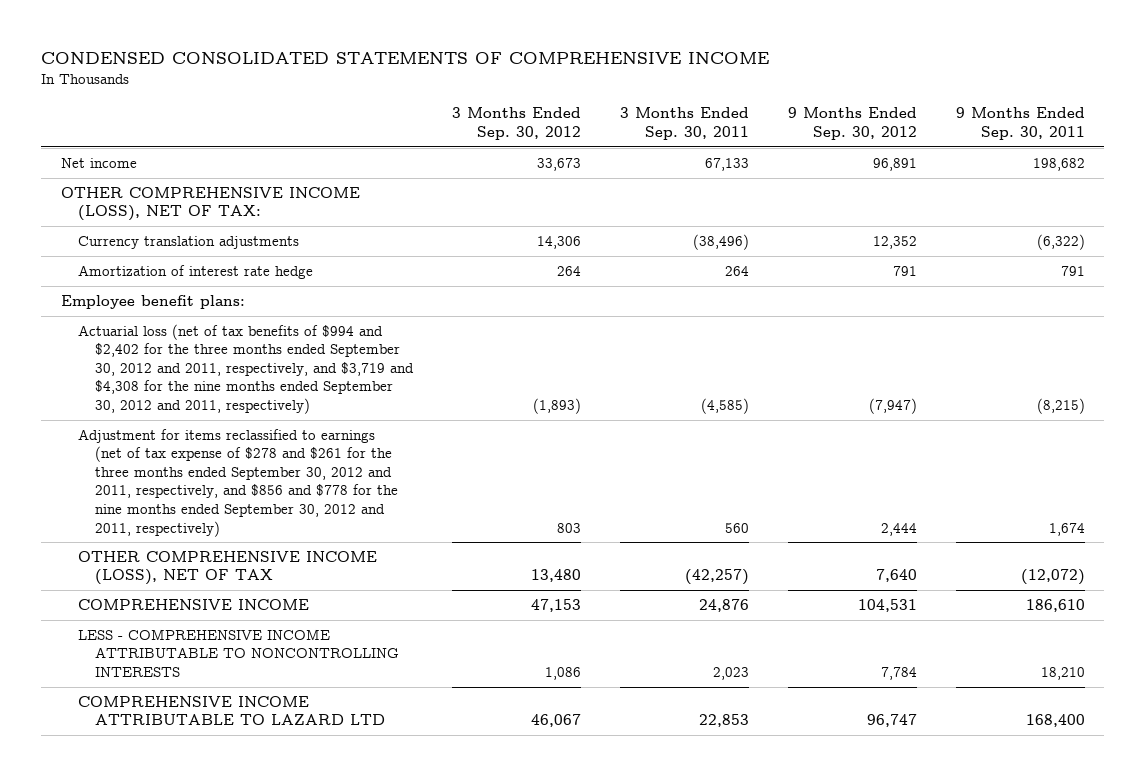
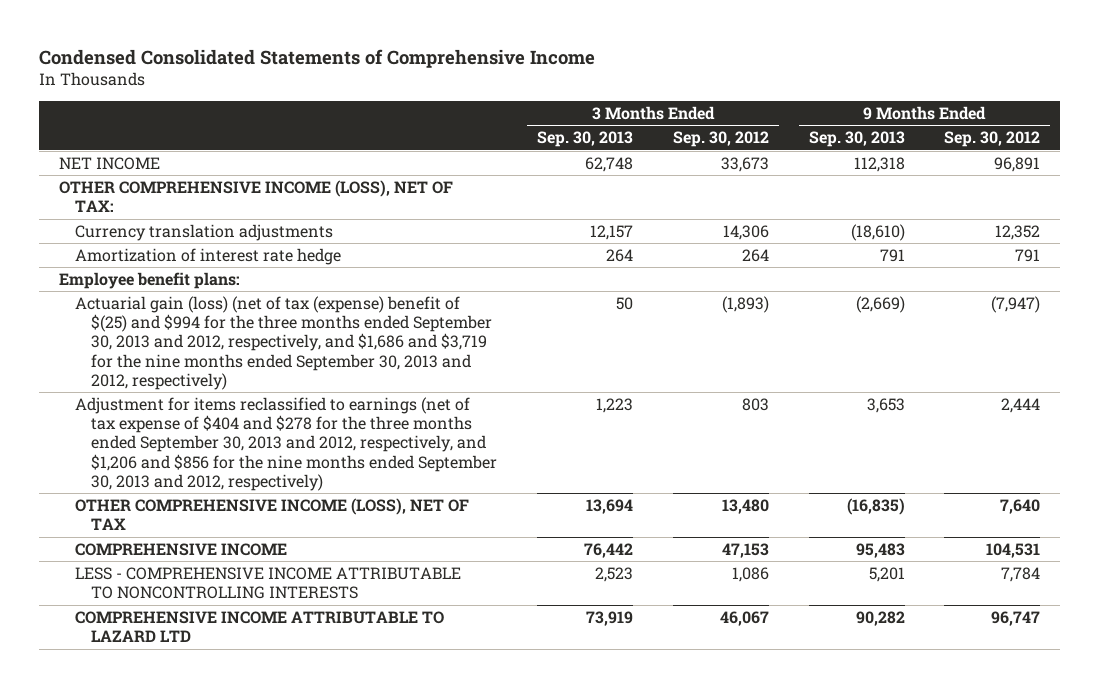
[41,51,770,64] CONDENSED CONSOLIDATED STATEMENTS OF COMPREHENSIVE INCOME -> [38,48,595,68] Condensed Consolidated Statements of Comprehensive Income
[619,107,749,140] 3 Months Ended Sep. 30, 2011 -> none
[955,107,1085,140] 9 Months Ended Sep. 30, 2011 -> none
none -> [537,131,634,148] Sep. 30, 2013
none -> [808,131,905,148] Sep. 30, 2013
[60,157,137,168] Net income -> [58,156,160,170] NET INCOME
[77,323,415,415] Actuarial loss (net of tax benefits of $994 and $2,402 for the three months ended September 30, 2012 and 2011, respectively, and $3,719 and $4,308 for the nine months ended September 30, 2012 and 2011, respectively) -> [75,295,493,390] Actuarial gain (loss) (net of tax (expense) benefit of $(25) and $994 for the three months ended September 30, 2013 and 2012, respectively, and $1,686 and $3,719 for the nine months ended September 30, 2013 and 2012, respectively)
[77,428,399,537] Adjustment for items reclassified to earnings (net of tax expense of $278 and $261 for the three months ended September 30, 2012 and 2011, respectively, and $856 and $778 for the nine months ended September 30, 2012 and 2011, respectively) -> [75,396,498,491] Adjustment for items reclassified to earnings (net of tax expense of $404 and $278 for the three months ended September 30, 2013 and 2012, respectively, and $1,206 and $856 for the nine months ended September 30, 2013 and 2012, respectively)

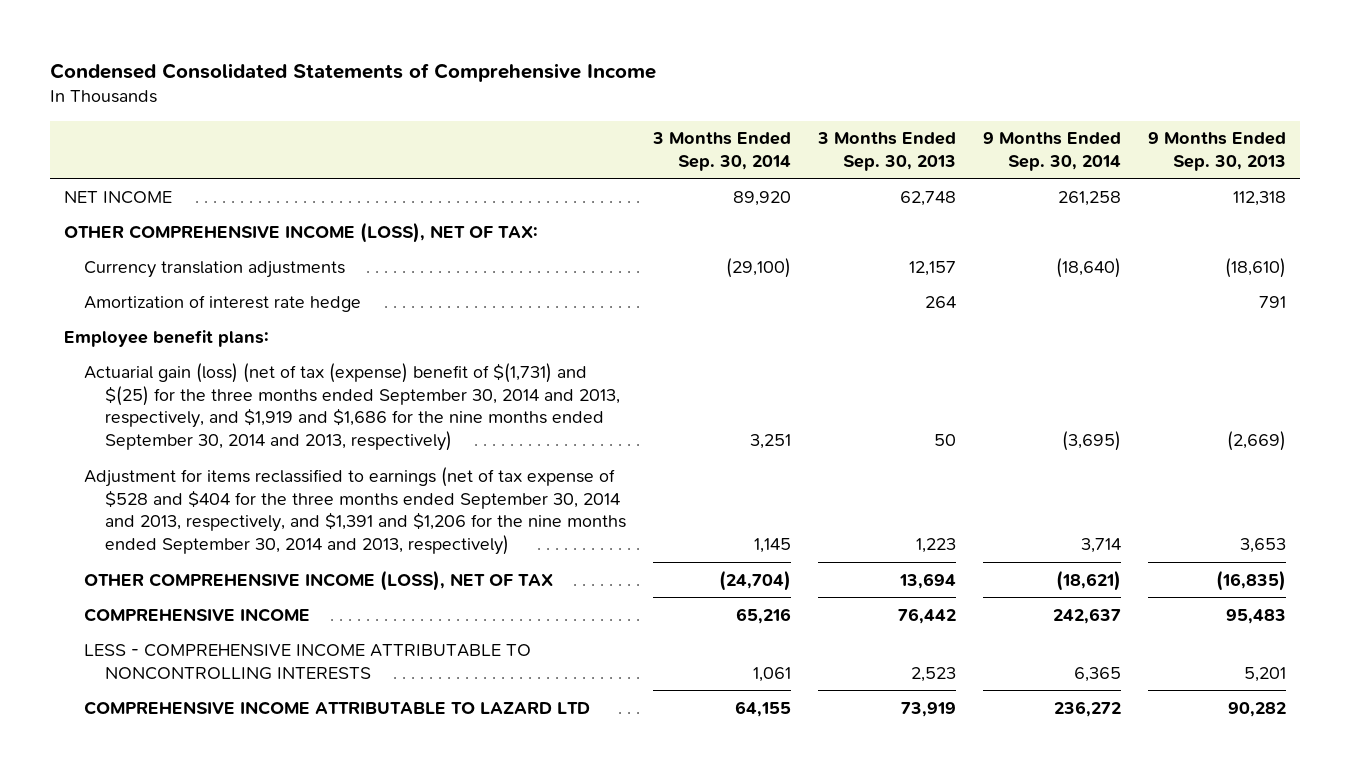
[672,131,769,148] Sep. 30, 2012 -> none
[944,131,1041,148] Sep. 30, 2012 -> none
none -> [652,132,792,172] 3 Months Ended Sep. 30, 2014
none -> [983,132,1122,172] 9 Months Ended Sep. 30, 2014
[75,295,493,390] Actuarial gain (loss) (net of tax (expense) benefit of $(25) and $994 for the three months ended September 30, 2013 and 2012, respectively, and $1,686 and $3,719 for the nine months ended September 30, 2013 and 2012, respectively) -> [84,362,621,452] Actuarial gain (loss) (net of tax (expense) benefit of $(1,731) and $(25) for the three months ended September 30, 2014 and 2013, respectively, and $1,919 and $1,686 for the nine months ended September 30, 2014 and 2013, respectively)
[75,396,498,491] Adjustment for items reclassified to earnings (net of tax expense of $404 and $278 for the three months ended September 30, 2013 and 2012, respectively, and $1,206 and $856 for the nine months ended September 30, 2013 and 2012, respectively) -> [84,466,627,556] Adjustment for items reclassified to earnings (net of tax expense of $528 and $404 for the three months ended September 30, 2014 and 2013, respectively, and $1,391 and $1,206 for the nine months ended September 30, 2014 and 2013, respectively)

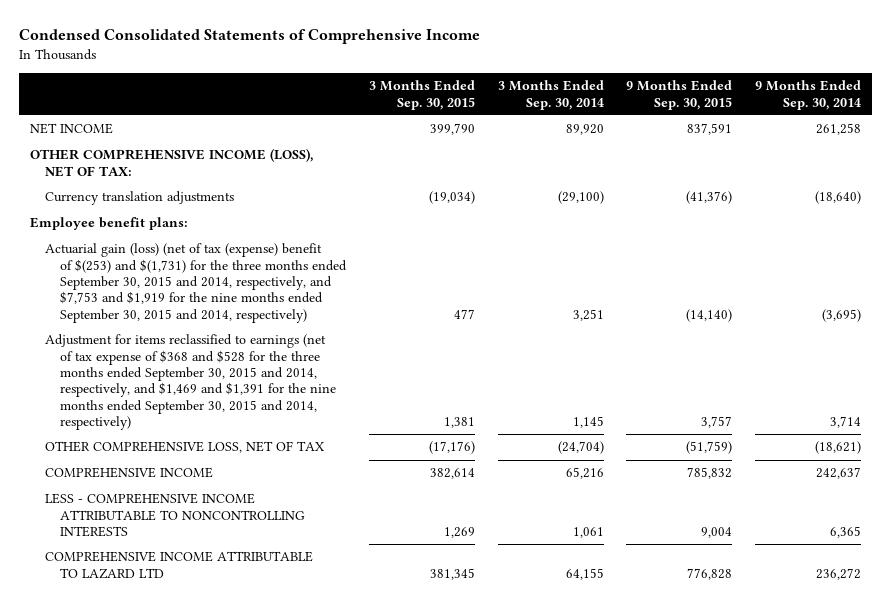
[817,132,957,172] 3 Months Ended Sep. 30, 2013 -> none
[1148,132,1287,172] 9 Months Ended Sep. 30, 2013 -> none
none -> [369,80,476,110] 3 Months Ended Sep. 30, 2015
none -> [626,80,733,110] 9 Months Ended Sep. 30, 2015
[84,294,362,312] Amortization of interest rate hedge -> none
[84,362,621,452] Actuarial gain (loss) (net of tax (expense) benefit of $(1,731) and $(25) for the three months ended September 30, 2014 and 2013, respectively, and $1,919 and $1,686 for the nine months ended September 30, 2014 and 2013, respectively) -> [45,243,348,323] Actuarial gain (loss) (net of tax (expense) benefit of $(253) and $(1,731) for the three months ended September 30, 2015 and 2014, respectively, and $7,753 and $1,919 for the nine months ended September 30, 2015 and 2014, respectively)
[84,466,627,556] Adjustment for items reclassified to earnings (net of tax expense of $528 and $404 for the three months ended September 30, 2014 and 2013, respectively, and $1,391 and $1,206 for the nine months ended September 30, 2014 and 2013, respectively) -> [45,334,337,430] Adjustment for items reclassified to earnings (net of tax expense of $368 and $528 for the three months ended September 30, 2015 and 2014, respectively, and $1,469 and $1,391 for the nine months ended September 30, 2015 and 2014, respectively)
[84,569,554,591] OTHER COMPREHENSIVE INCOME (LOSS), NET OF TAX -> [45,441,326,454] OTHER COMPREHENSIVE LOSS, NET OF TAX

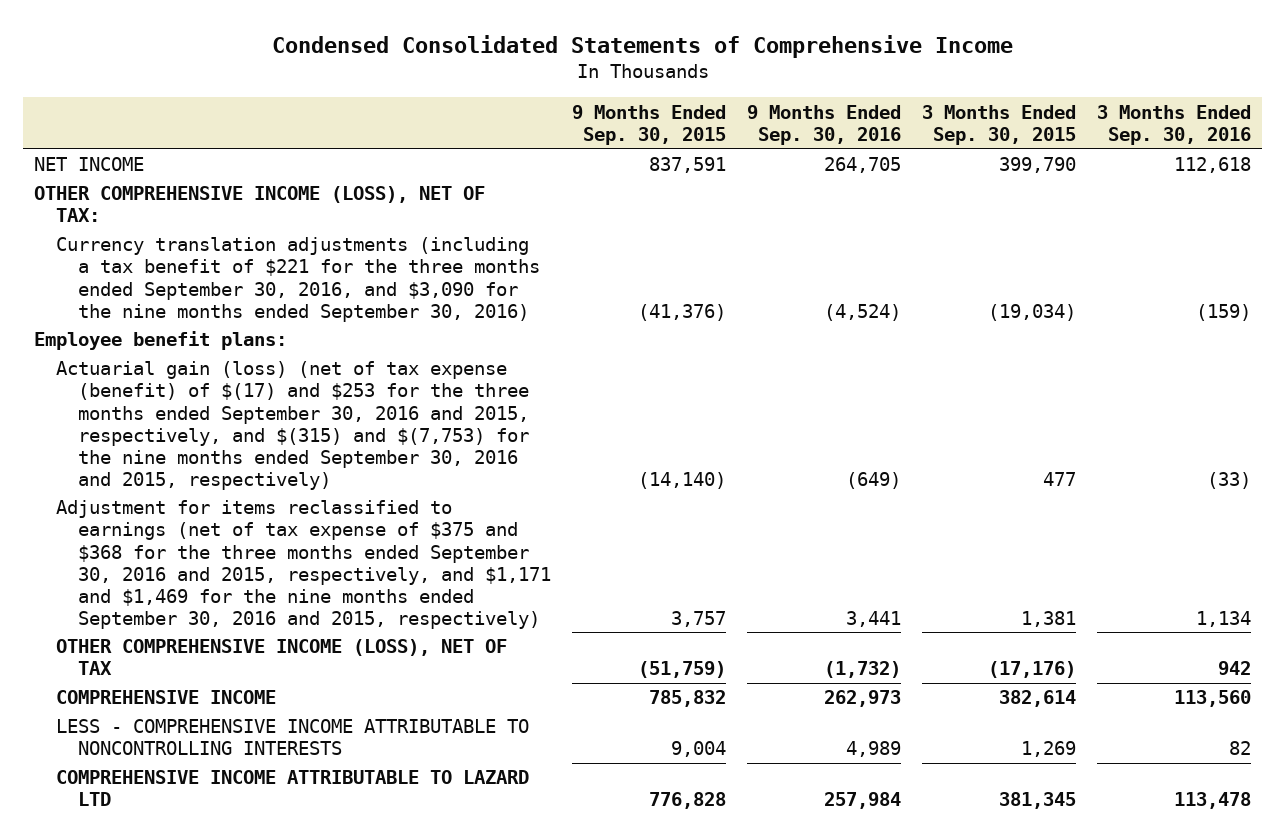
[497,80,604,110] 3 Months Ended Sep. 30, 2014 -> none
[755,80,862,110] 9 Months Ended Sep. 30, 2014 -> none
none -> [746,104,901,145] 9 Months Ended Sep. 30, 2016
none -> [1097,104,1252,145] 3 Months Ended Sep. 30, 2016
[45,191,235,206] Currency translation adjustments -> [55,237,540,322] Currency translation adjustments (including a tax benefit of $221 for the three months ended September 30, 2016, and $3,090 for the nine months ended September 30, 2016)
[45,243,348,323] Actuarial gain (loss) (net of tax (expense) benefit of $(253) and $(1,731) for the three months ended September 30, 2015 and 2014, respectively, and $7,753 and $1,919 for the nine months ended September 30, 2015 and 2014, respectively) -> [55,361,529,490] Actuarial gain (loss) (net of tax expense (benefit) of $(17) and $253 for the three months ended September 30, 2016 and 2015, respectively, and $(315) and $(7,753) for the nine months ended September 30, 2016 and 2015, respectively)
[45,334,337,430] Adjustment for items reclassified to earnings (net of tax expense of $368 and $528 for the three months ended September 30, 2015 and 2014, respectively, and $1,469 and $1,391 for the nine months ended September 30, 2015 and 2014, respectively) -> [55,500,551,629] Adjustment for items reclassified to earnings (net of tax expense of $375 and $368 for the three months ended September 30, 2016 and 2015, respectively, and $1,171 and $1,469 for the nine months ended September 30, 2016 and 2015, respectively)
[45,441,326,454] OTHER COMPREHENSIVE LOSS, NET OF TAX -> [55,639,507,676] OTHER COMPREHENSIVE INCOME (LOSS), NET OF TAX

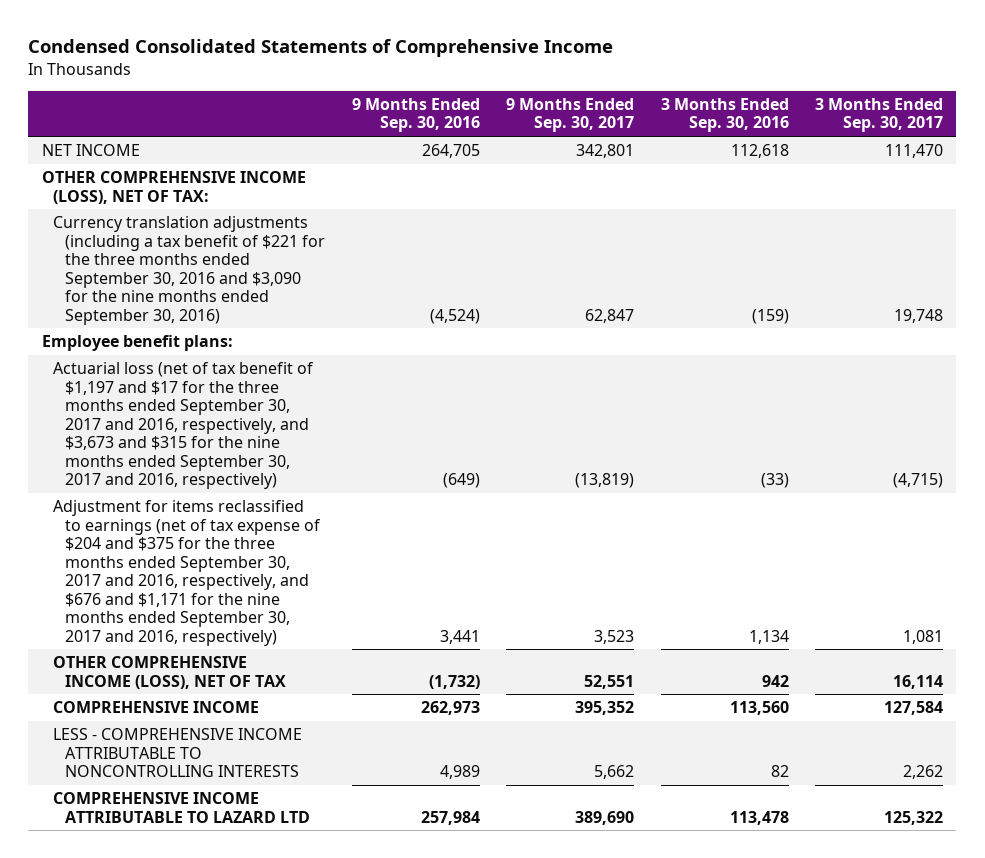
[571,104,726,145] 9 Months Ended Sep. 30, 2015 -> none
[922,104,1077,145] 3 Months Ended Sep. 30, 2015 -> none
none -> [506,97,635,133] 9 Months Ended Sep. 30, 2017
none -> [815,97,944,133] 3 Months Ended Sep. 30, 2017
[55,237,540,322] Currency translation adjustments (including a tax benefit of $221 for the three months ended September 30, 2016, and $3,090 for the nine months ended September 30, 2016) -> [53,216,326,325] Currency translation adjustments (including a tax benefit of $221 for the three months ended September 30, 2016 and $3,090 for the nine months ended September 30, 2016)
[55,361,529,490] Actuarial gain (loss) (net of tax expense (benefit) of $(17) and $253 for the three months ended September 30, 2016 and 2015, respectively, and $(315) and $(7,753) for the nine months ended September 30, 2016 and 2015, respectively) -> [53,362,315,490] Actuarial loss (net of tax benefit of $1,197 and $17 for the three months ended September 30, 2017 and 2016, respectively, and $3,673 and $315 for the nine months ended September 30, 2017 and 2016, respectively)
[55,500,551,629] Adjustment for items reclassified to earnings (net of tax expense of $375 and $368 for the three months ended September 30, 2016 and 2015, respectively, and $1,171 and $1,469 for the nine months ended September 30, 2016 and 2015, respectively) -> [53,500,322,646] Adjustment for items reclassified to earnings (net of tax expense of $204 and $375 for the three months ended September 30, 2017 and 2016, respectively, and $676 and $1,171 for the nine months ended September 30, 2017 and 2016, respectively)

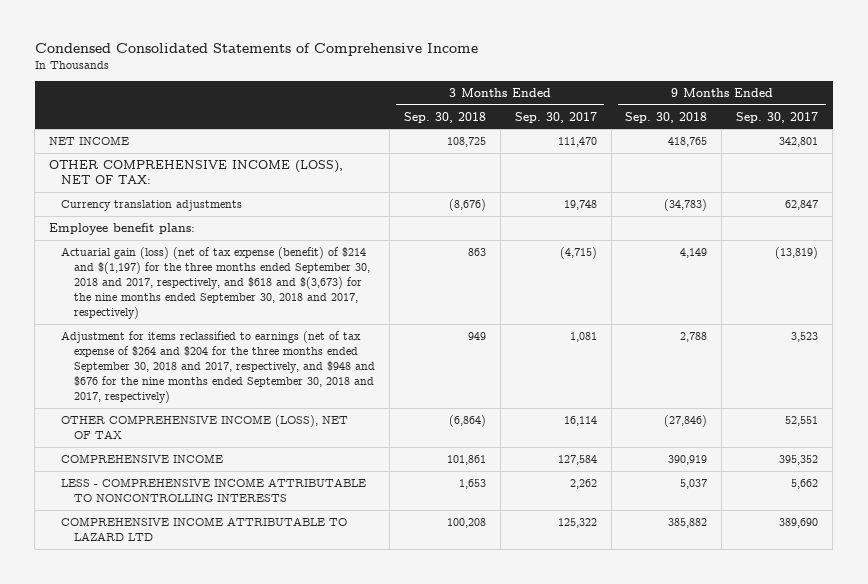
[351,97,480,133] 9 Months Ended Sep. 30, 2016 -> none
[660,97,789,133] 3 Months Ended Sep. 30, 2016 -> none
none -> [403,111,486,123] Sep. 30, 2018
none -> [625,111,708,123] Sep. 30, 2018
[53,216,326,325] Currency translation adjustments (including a tax benefit of $221 for the three months ended September 30, 2016 and $3,090 for the nine months ended September 30, 2016) -> [61,199,243,211] Currency translation adjustments
[53,362,315,490] Actuarial loss (net of tax benefit of $1,197 and $17 for the three months ended September 30, 2017 and 2016, respectively, and $3,673 and $315 for the nine months ended September 30, 2017 and 2016, respectively) -> [61,246,370,320] Actuarial gain (loss) (net of tax expense (benefit) of $214 and $(1,197) for the three months ended September 30, 2018 and 2017, respectively, and $618 and $(3,673) for the nine months ended September 30, 2018 and 2017, respectively)
[53,500,322,646] Adjustment for items reclassified to earnings (net of tax expense of $204 and $375 for the three months ended September 30, 2017 and 2016, respectively, and $676 and $1,171 for the nine months ended September 30, 2017 and 2016, respectively) -> [61,330,375,404] Adjustment for items reclassified to earnings (net of tax expense of $264 and $204 for the three months ended September 30, 2018 and 2017, respectively, and $948 and $676 for the nine months ended September 30, 2018 and 2017, respectively)

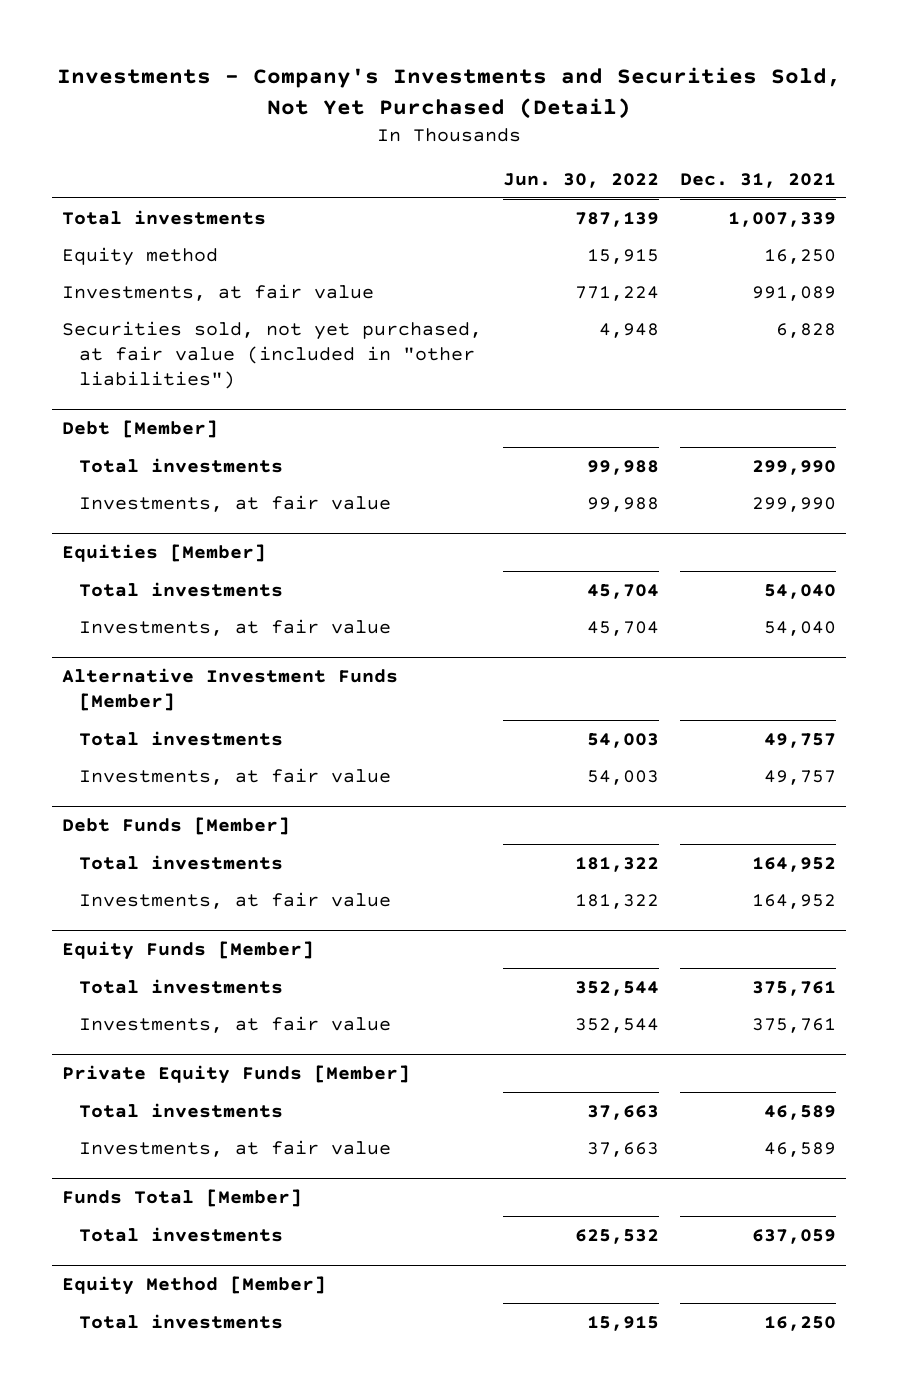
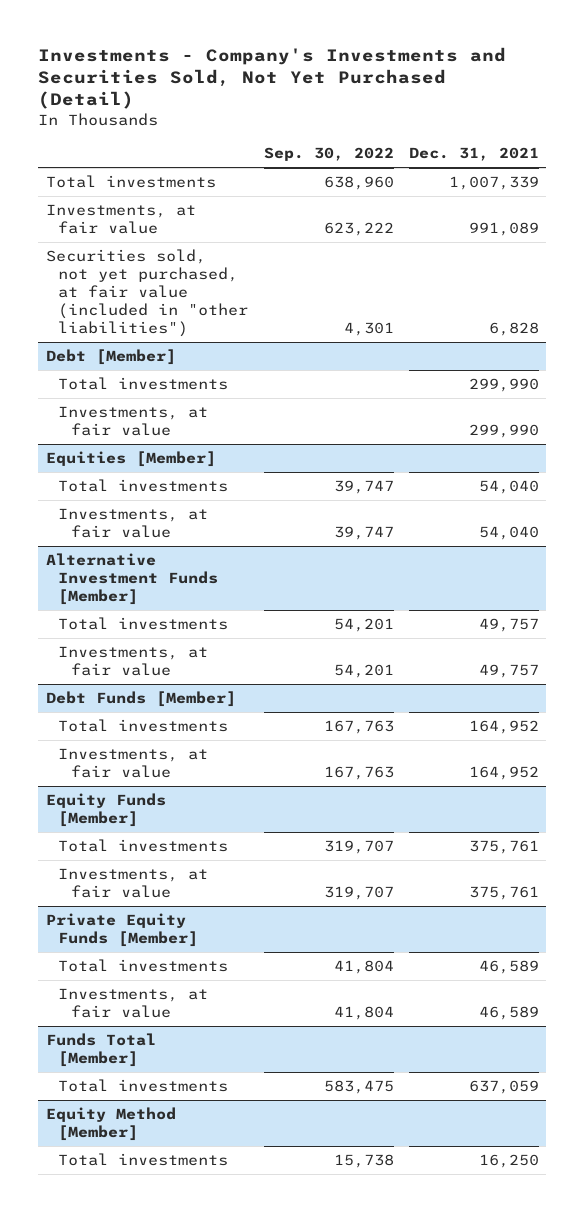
[503,173,660,189] Jun. 30, 2022 -> none
none -> [263,147,394,162] Sep. 30, 2022
[62,246,219,266] Equity method -> none

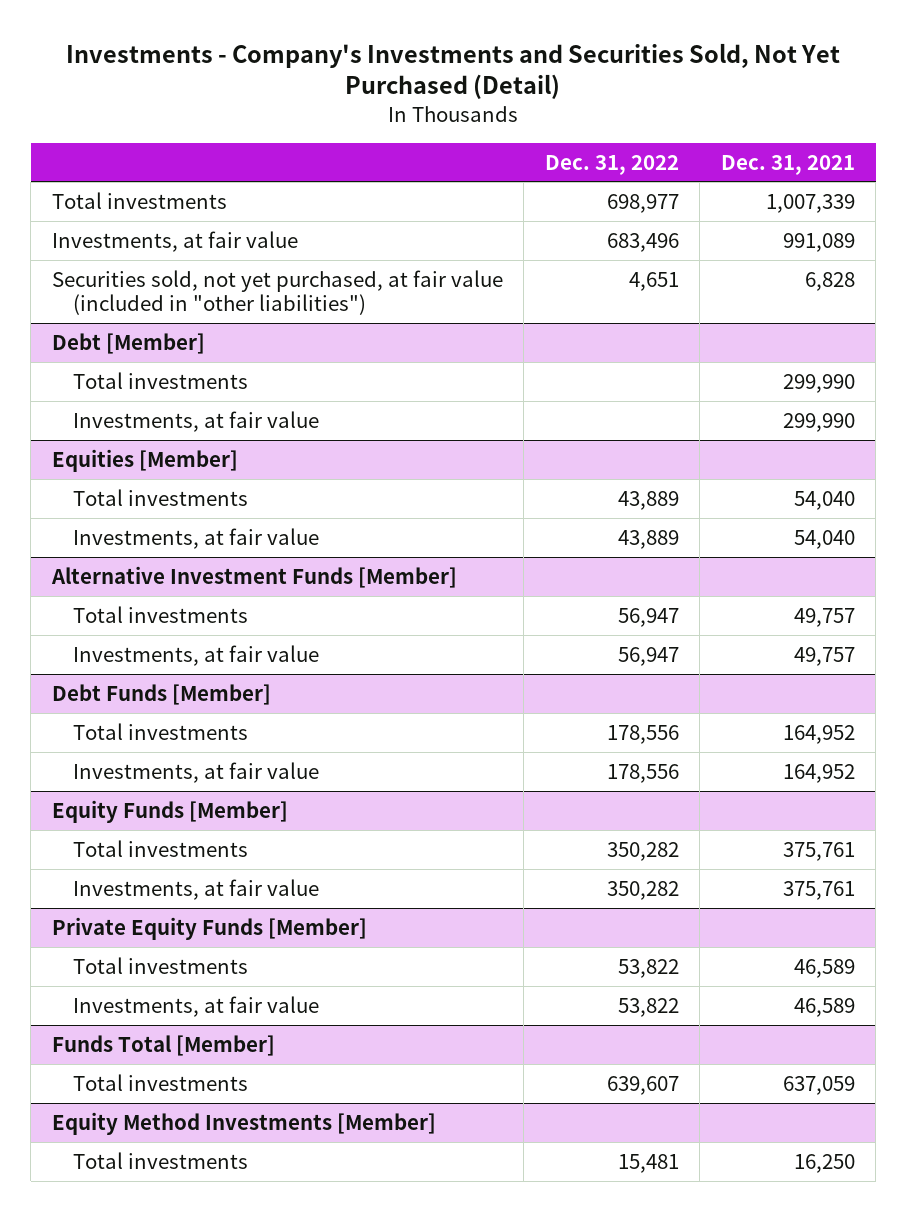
[263,147,394,162] Sep. 30, 2022 -> none
none -> [544,154,679,175] Dec. 31, 2022
[46,1107,177,1142] Equity Method [Member] -> [51,1111,436,1135] Equity Method Investments [Member]

